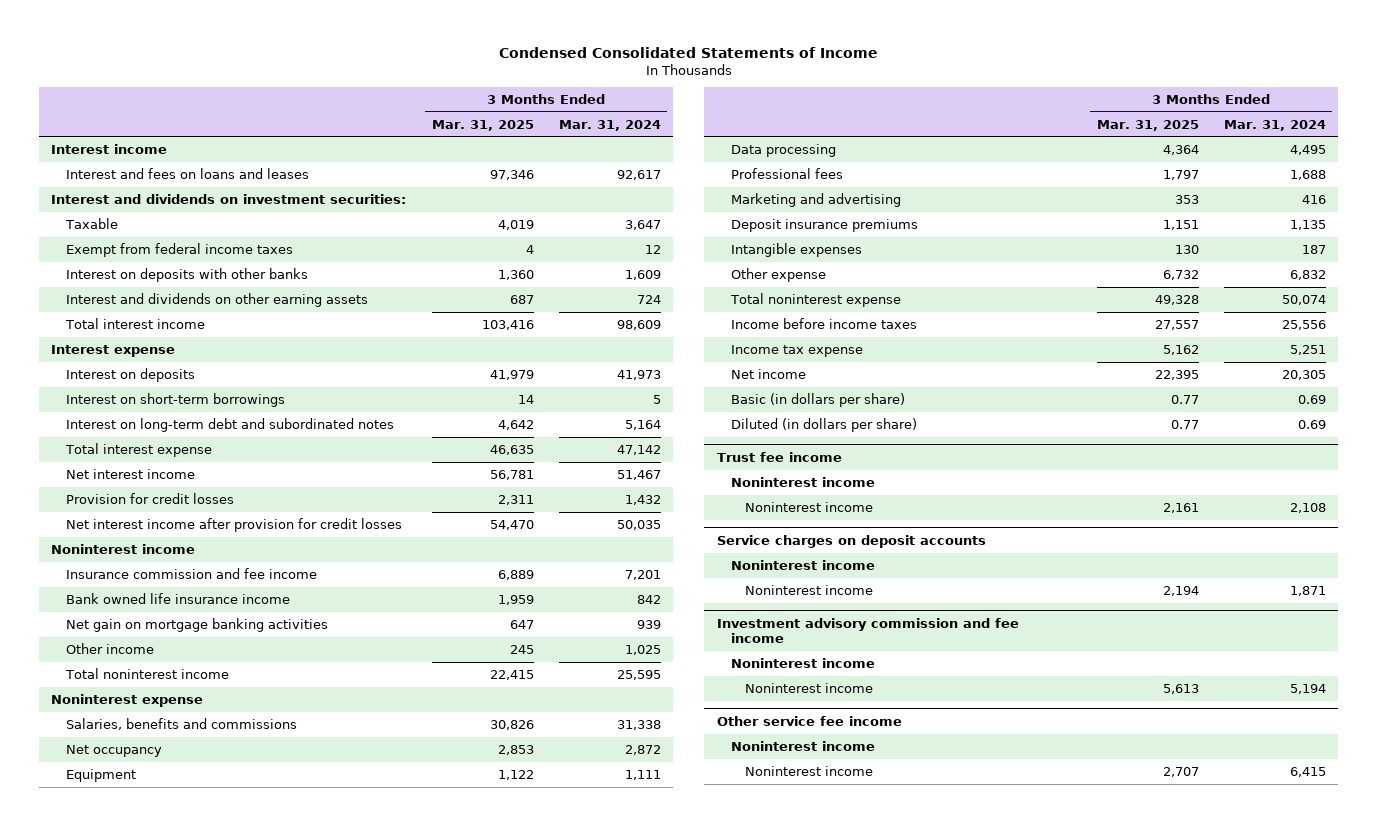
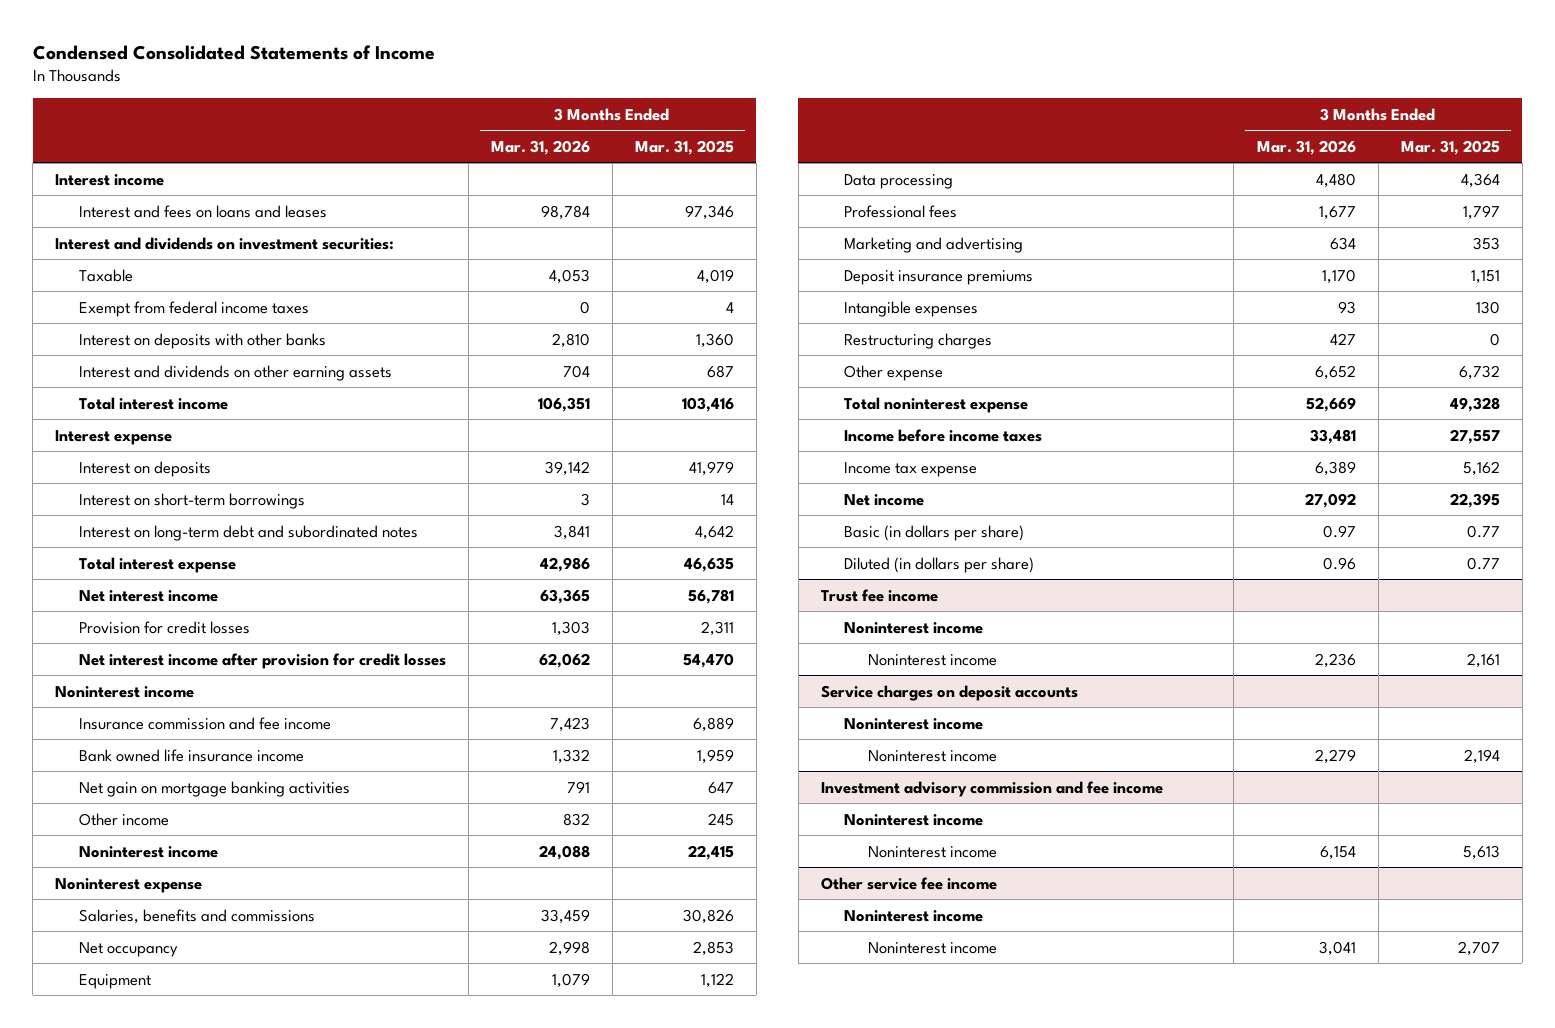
[558,119,661,131] Mar. 31, 2024 -> none
none -> [490,139,590,155] Mar. 31, 2026
[64,667,229,679] Total noninterest income -> [78,845,218,858] Noninterest income
none -> [844,332,993,349] Restructuring charges

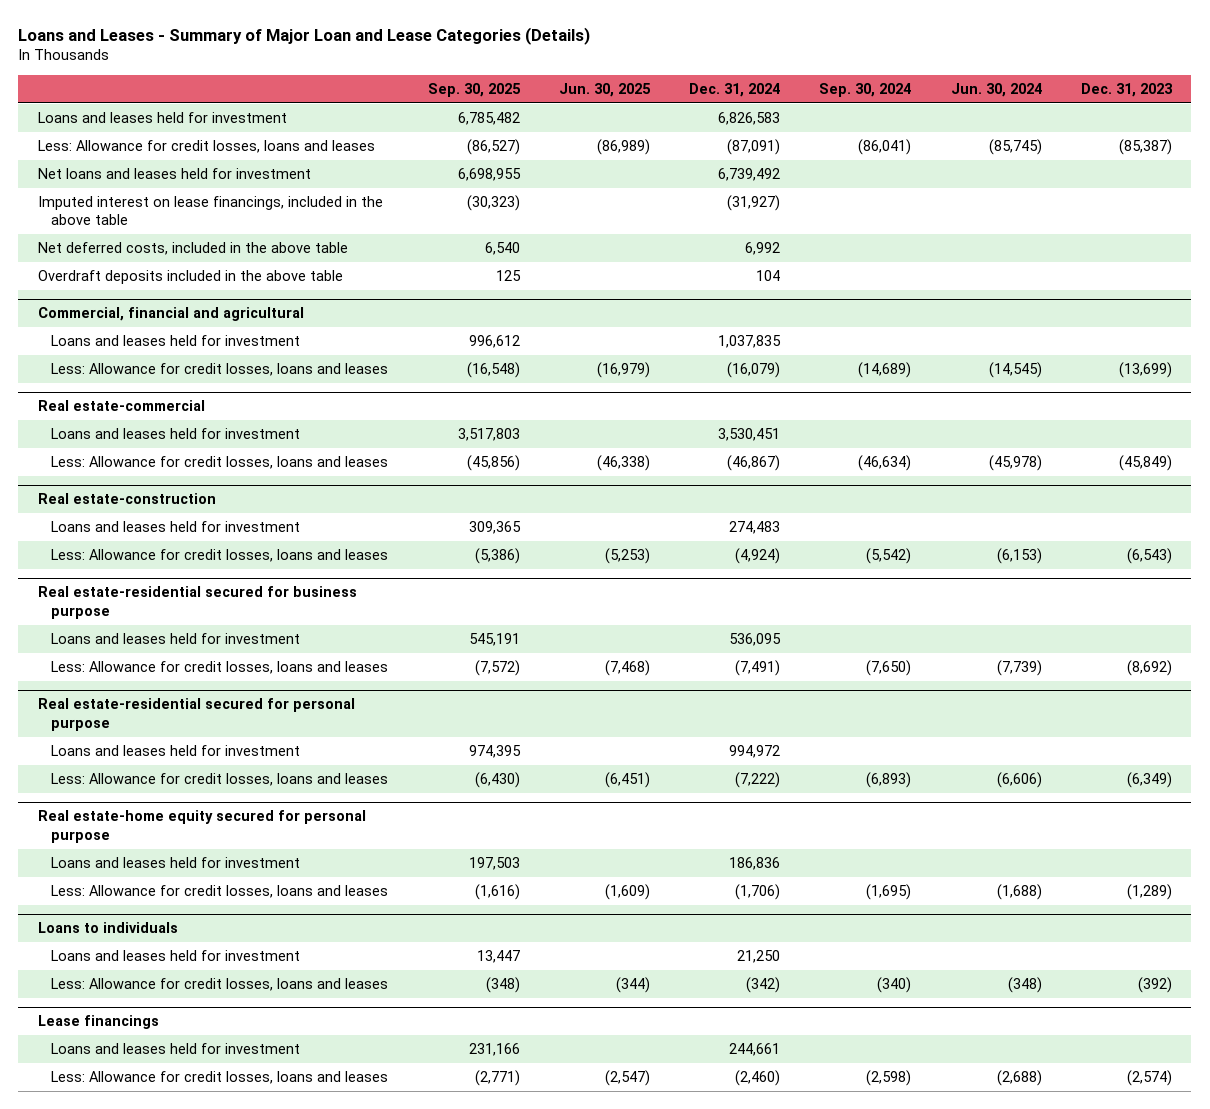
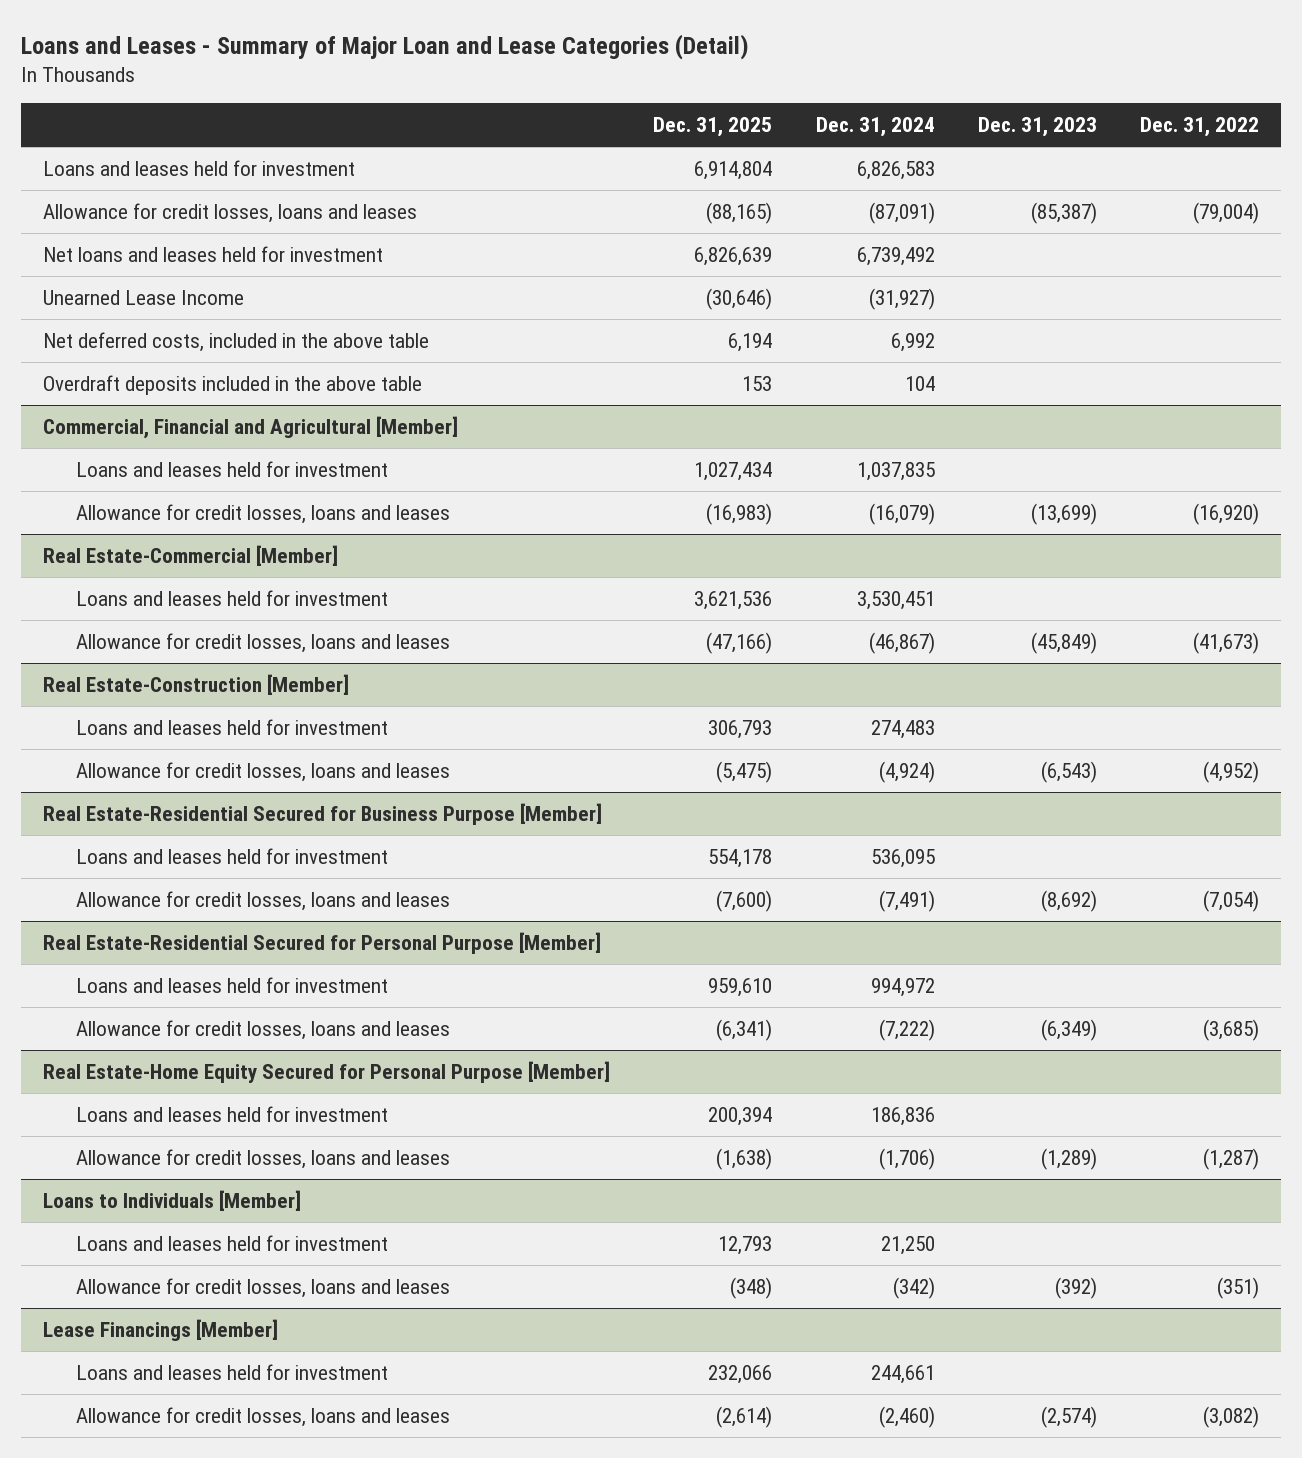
[18,26,591,45] Loans and Leases - Summary of Major Loan and Lease Categories (Details) -> [21,33,750,60] Loans and Leases - Summary of Major Loan and Lease Categories (Detail)
[427,82,521,97] Sep. 30, 2025 -> none
[558,82,651,97] Jun. 30, 2025 -> none
[819,82,912,97] Sep. 30, 2024 -> none
[950,82,1042,97] Jun. 30, 2024 -> none
none -> [653,116,773,137] Dec. 31, 2025
none -> [1140,116,1260,137] Dec. 31, 2022
[38,140,376,154] Less: Allowance for credit losses, loans and leases -> [42,203,417,224] Allowance for credit losses, loans and leases
[38,196,384,226] Imputed interest on lease financings, included in the above table -> [42,290,244,306] Unearned Lease Income
[38,307,305,322] Commercial, financial and agricultural -> [42,416,458,440] Commercial, Financial and Agricultural [Member]
[51,363,389,377] Less: Allowance for credit losses, loans and leases -> [76,504,451,525] Allowance for credit losses, loans and leases
[38,400,206,412] Real estate-commercial -> [42,545,338,567] Real Estate-Commercial [Member]
[51,456,389,470] Less: Allowance for credit losses, loans and leases -> [76,633,451,654] Allowance for credit losses, loans and leases
[38,493,217,505] Real estate-construction -> [42,674,349,696] Real Estate-Construction [Member]
[51,549,389,563] Less: Allowance for credit losses, loans and leases -> [76,762,451,783] Allowance for credit losses, loans and leases
[38,586,358,619] Real estate-residential secured for business purpose -> [42,803,602,826] Real Estate-Residential Secured for Business Purpose [Member]
[51,661,389,675] Less: Allowance for credit losses, loans and leases -> [76,891,451,912] Allowance for credit losses, loans and leases
[38,698,356,731] Real estate-residential secured for personal purpose -> [42,932,601,955] Real Estate-Residential Secured for Personal Purpose [Member]
[51,773,389,787] Less: Allowance for credit losses, loans and leases -> [76,1020,451,1041] Allowance for credit losses, loans and leases
[38,810,367,843] Real estate-home equity secured for personal purpose -> [42,1061,610,1084] Real Estate-Home Equity Secured for Personal Purpose [Member]
[51,885,389,899] Less: Allowance for credit losses, loans and leases -> [76,1149,451,1170] Allowance for credit losses, loans and leases
[38,922,179,934] Loans to individuals -> [42,1190,301,1212] Loans to Individuals [Member]
[51,978,389,992] Less: Allowance for credit losses, loans and leases -> [76,1278,451,1299] Allowance for credit losses, loans and leases
[38,1015,160,1030] Lease financings -> [42,1319,278,1342] Lease Financings [Member]
[51,1071,389,1085] Less: Allowance for credit losses, loans and leases -> [76,1407,451,1428] Allowance for credit losses, loans and leases

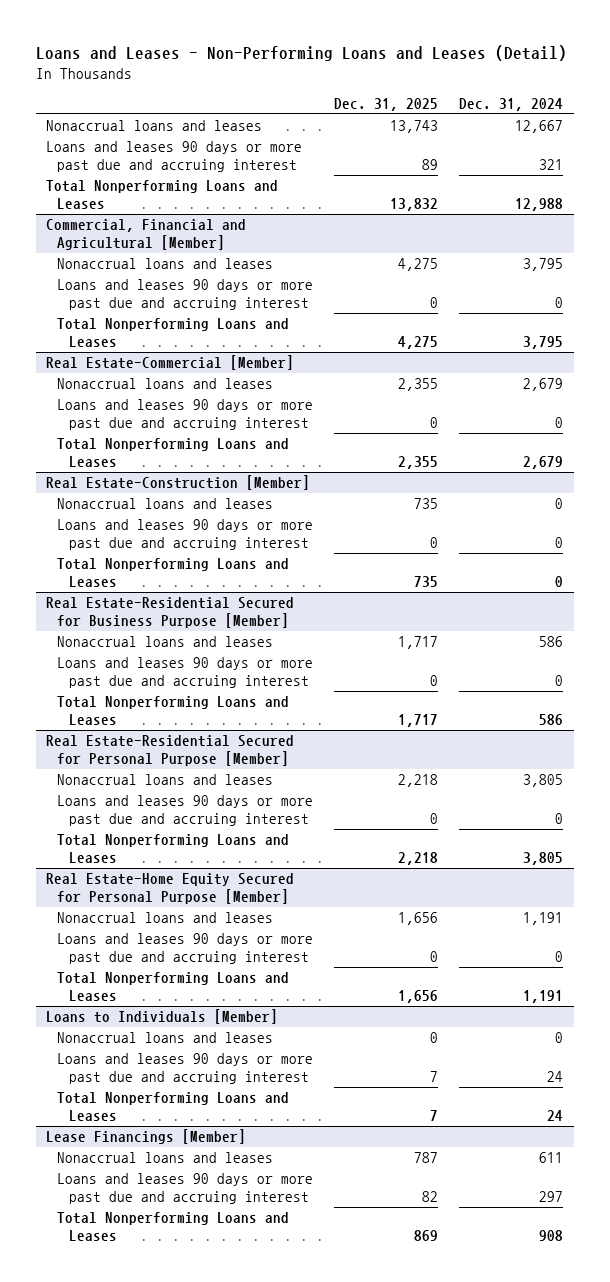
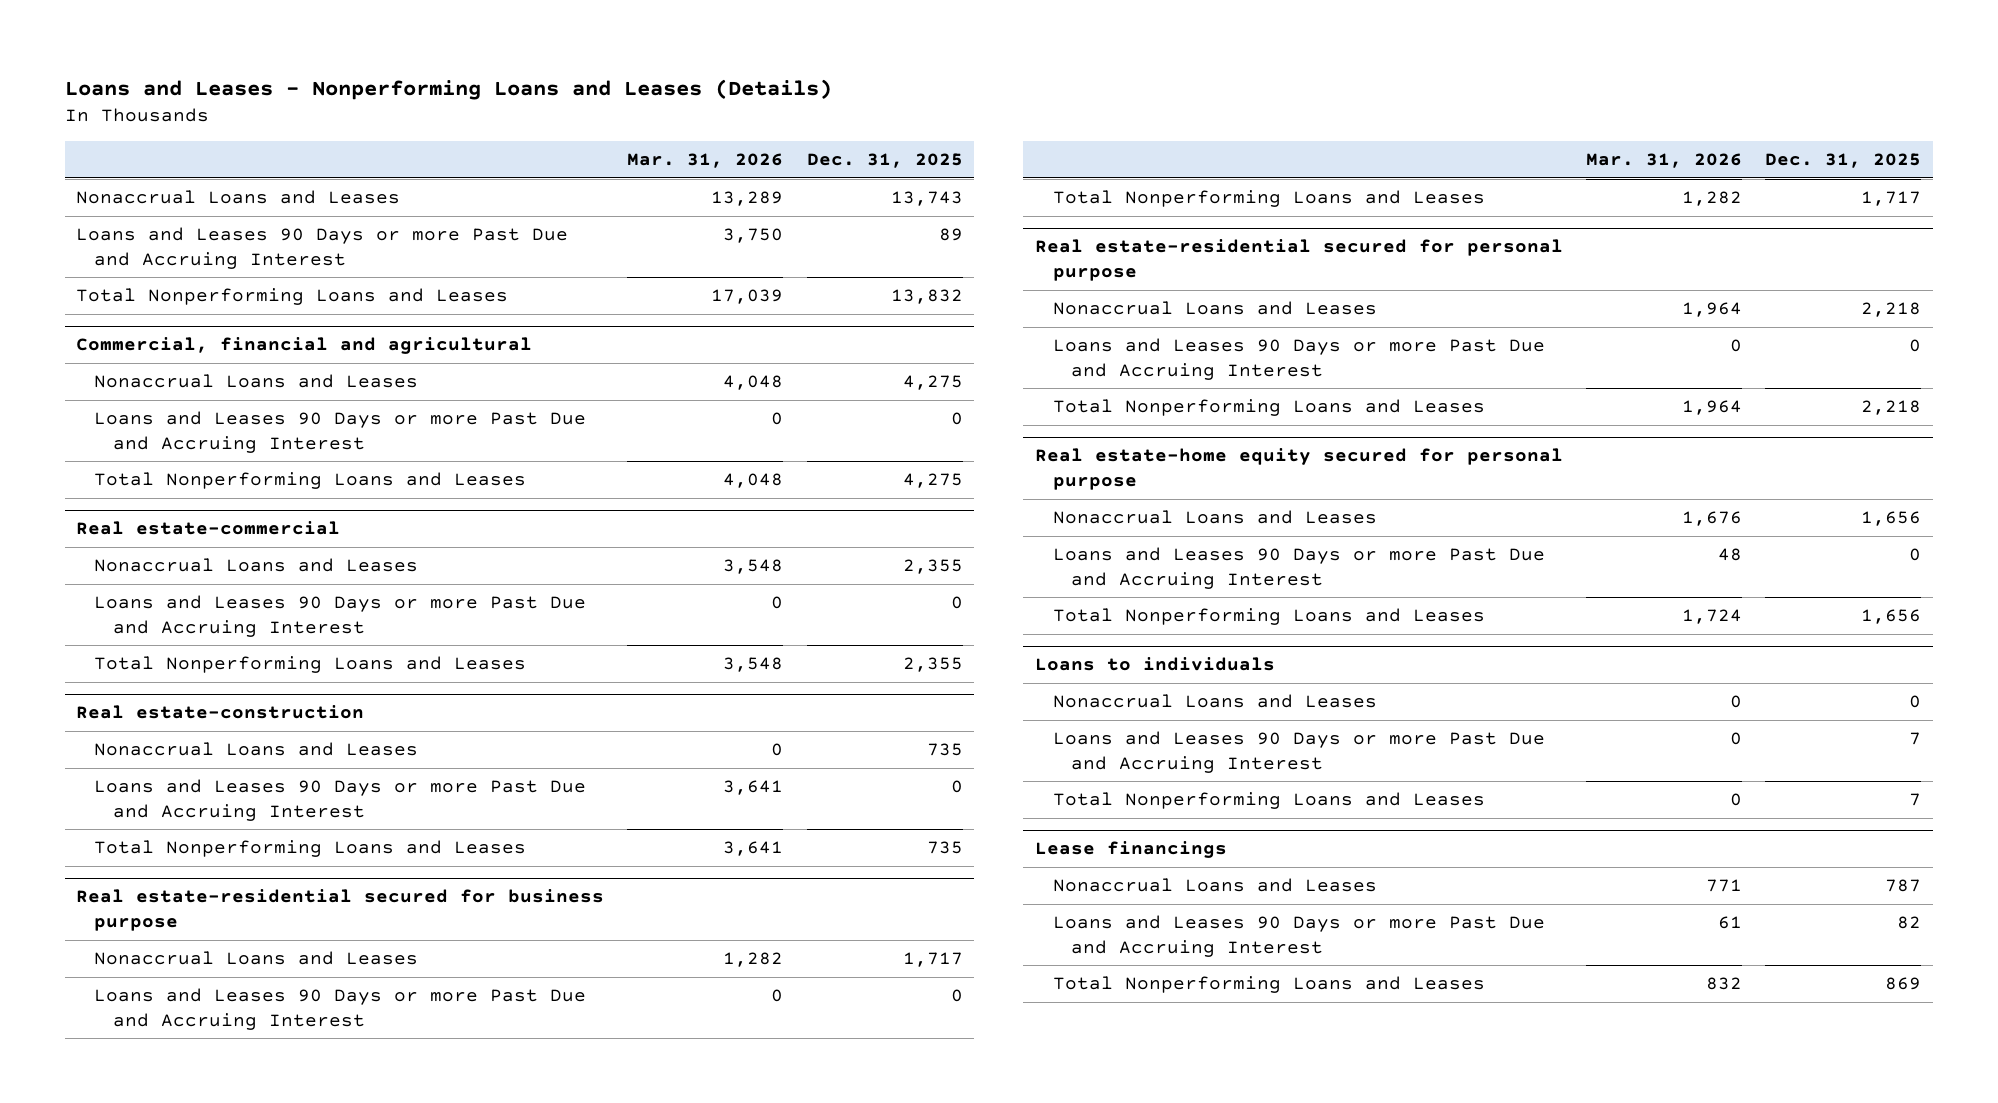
[35,45,567,62] Loans and Leases - Non-Performing Loans and Leases (Detail) -> [64,78,832,100] Loans and Leases - Nonperforming Loans and Leases (Details)
[459,97,564,111] Dec. 31, 2024 -> none
none -> [627,152,784,168] Mar. 31, 2026
[46,120,263,132] Nonaccrual loans and leases -> [76,190,401,205] Nonaccrual Loans and Leases
[46,141,303,173] Loans and leases 90 days or more past due and accruing interest -> [76,227,569,269] Loans and Leases 90 Days or more Past Due and Accruing Interest
[46,219,247,251] Commercial, Financial and Agricultural [Member] -> [76,337,533,355] Commercial, financial and agricultural
[57,258,274,270] Nonaccrual loans and leases -> [94,374,419,389] Nonaccrual Loans and Leases
[57,279,314,311] Loans and leases 90 days or more past due and accruing interest -> [94,411,587,453] Loans and Leases 90 Days or more Past Due and Accruing Interest
[46,355,295,371] Real Estate-Commercial [Member] -> [76,521,341,536] Real estate-commercial
[57,378,274,390] Nonaccrual loans and leases -> [94,558,419,573] Nonaccrual Loans and Leases
[57,399,314,431] Loans and leases 90 days or more past due and accruing interest -> [94,595,587,637] Loans and Leases 90 Days or more Past Due and Accruing Interest
[46,475,311,491] Real Estate-Construction [Member] -> [76,705,365,720] Real estate-construction
[57,498,274,510] Nonaccrual loans and leases -> [94,742,419,757] Nonaccrual Loans and Leases
[57,519,314,551] Loans and leases 90 days or more past due and accruing interest -> [94,779,587,821] Loans and Leases 90 Days or more Past Due and Accruing Interest
[46,597,295,629] Real Estate-Residential Secured for Business Purpose [Member] -> [76,889,605,931] Real estate-residential secured for business purpose
[57,636,274,648] Nonaccrual loans and leases -> [94,951,419,966] Nonaccrual Loans and Leases
[57,657,314,689] Loans and leases 90 days or more past due and accruing interest -> [94,988,587,1030] Loans and Leases 90 Days or more Past Due and Accruing Interest
[46,735,295,767] Real Estate-Residential Secured for Personal Purpose [Member] -> [1034,239,1563,281] Real estate-residential secured for personal purpose
[57,774,274,786] Nonaccrual loans and leases -> [1053,301,1378,316] Nonaccrual Loans and Leases
[57,795,314,827] Loans and leases 90 days or more past due and accruing interest -> [1053,338,1546,380] Loans and Leases 90 Days or more Past Due and Accruing Interest
[46,873,295,905] Real Estate-Home Equity Secured for Personal Purpose [Member] -> [1034,448,1563,490] Real estate-home equity secured for personal purpose
[57,912,274,924] Nonaccrual loans and leases -> [1053,510,1378,525] Nonaccrual Loans and Leases
[57,933,314,965] Loans and leases 90 days or more past due and accruing interest -> [1053,547,1546,589] Loans and Leases 90 Days or more Past Due and Accruing Interest
[46,1009,279,1025] Loans to Individuals [Member] -> [1034,657,1275,672] Loans to individuals
[57,1032,274,1044] Nonaccrual loans and leases -> [1053,694,1378,709] Nonaccrual Loans and Leases
[57,1053,314,1085] Loans and leases 90 days or more past due and accruing interest -> [1053,731,1546,773] Loans and Leases 90 Days or more Past Due and Accruing Interest
[46,1129,247,1145] Lease Financings [Member] -> [1034,841,1227,859] Lease financings
[57,1152,274,1164] Nonaccrual loans and leases -> [1053,878,1378,893] Nonaccrual Loans and Leases
[57,1173,314,1205] Loans and leases 90 days or more past due and accruing interest -> [1053,915,1546,957] Loans and Leases 90 Days or more Past Due and Accruing Interest

